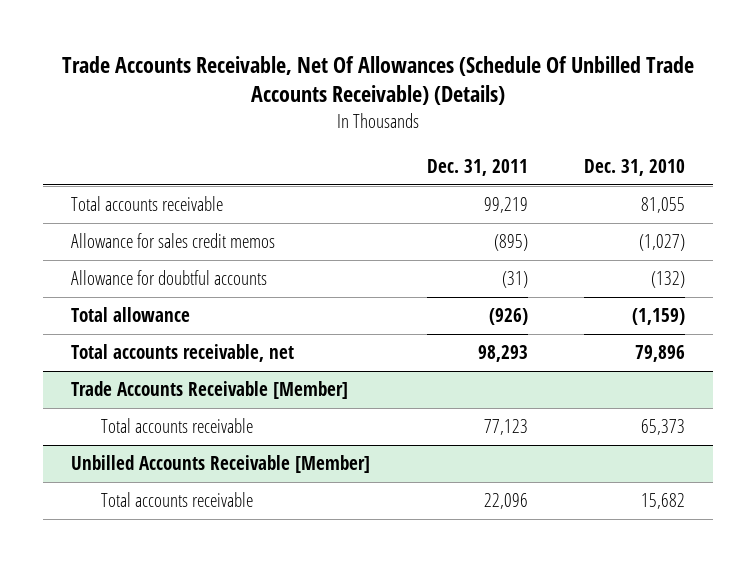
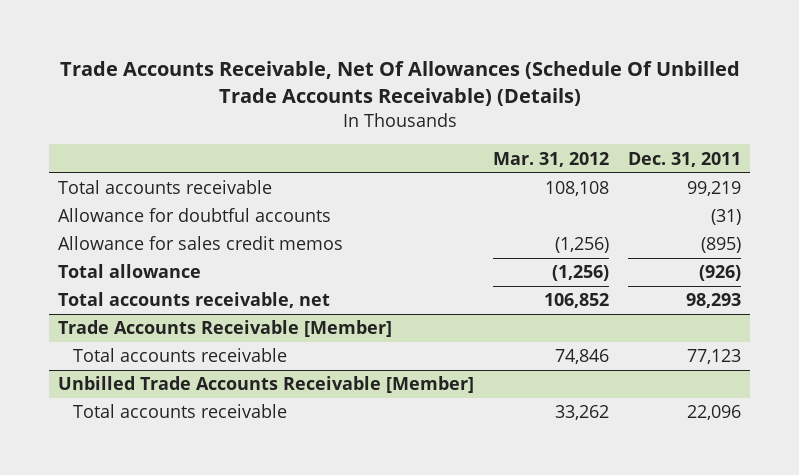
[584,158,686,176] Dec. 31, 2010 -> none
none -> [493,151,610,167] Mar. 31, 2012
[71,233,276,249] Allowance for sales credit memos -> [58,236,344,251] Allowance for sales credit memos
[71,455,371,474] Unbilled Accounts Receivable [Member] -> [58,376,475,394] Unbilled Trade Accounts Receivable [Member]

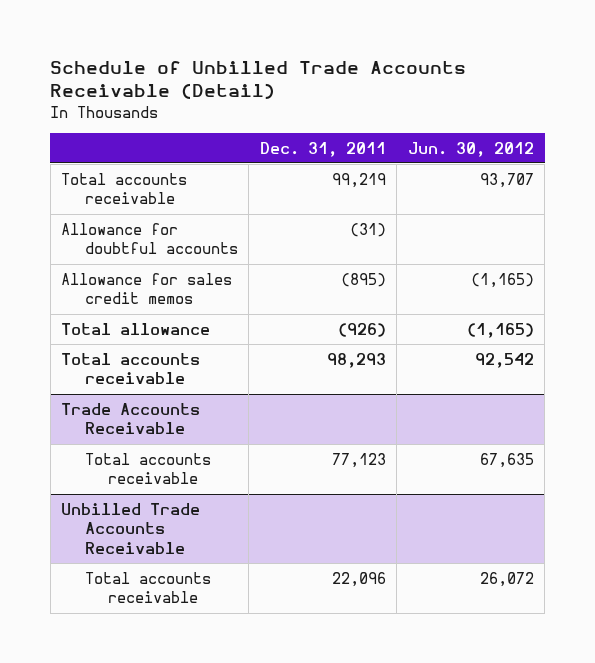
[59,61,740,107] Trade Accounts Receivable, Net Of Allowances (Schedule Of Unbilled Trade Accounts Receivable) (Details) -> [50,60,467,100] Schedule of Unbilled Trade Accounts Receivable (Detail)
[493,151,610,167] Mar. 31, 2012 -> none
none -> [407,141,534,157] Jun. 30, 2012
[58,292,331,309] Total accounts receivable, net -> [61,352,201,385] Total accounts receivable
[58,320,393,338] Trade Accounts Receivable [Member] -> [61,402,201,435] Trade Accounts Receivable
[58,376,475,394] Unbilled Trade Accounts Receivable [Member] -> [61,502,201,554] Unbilled Trade Accounts Receivable

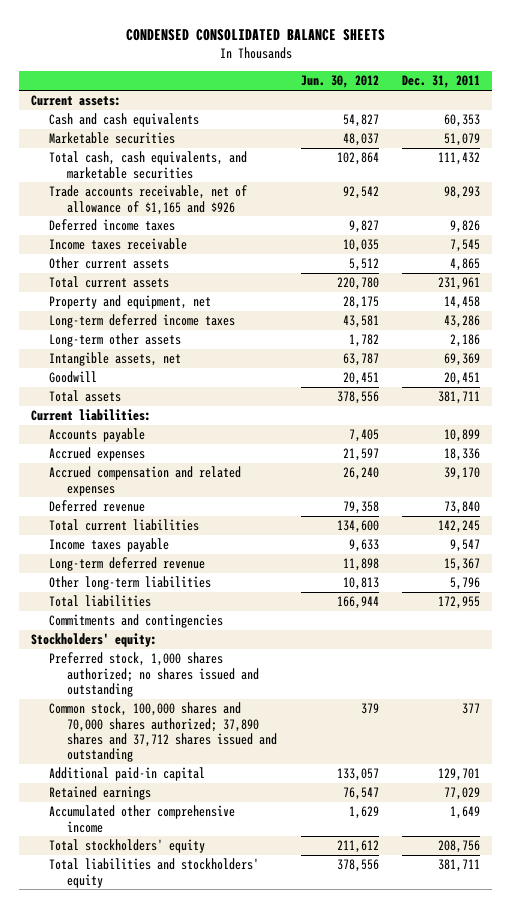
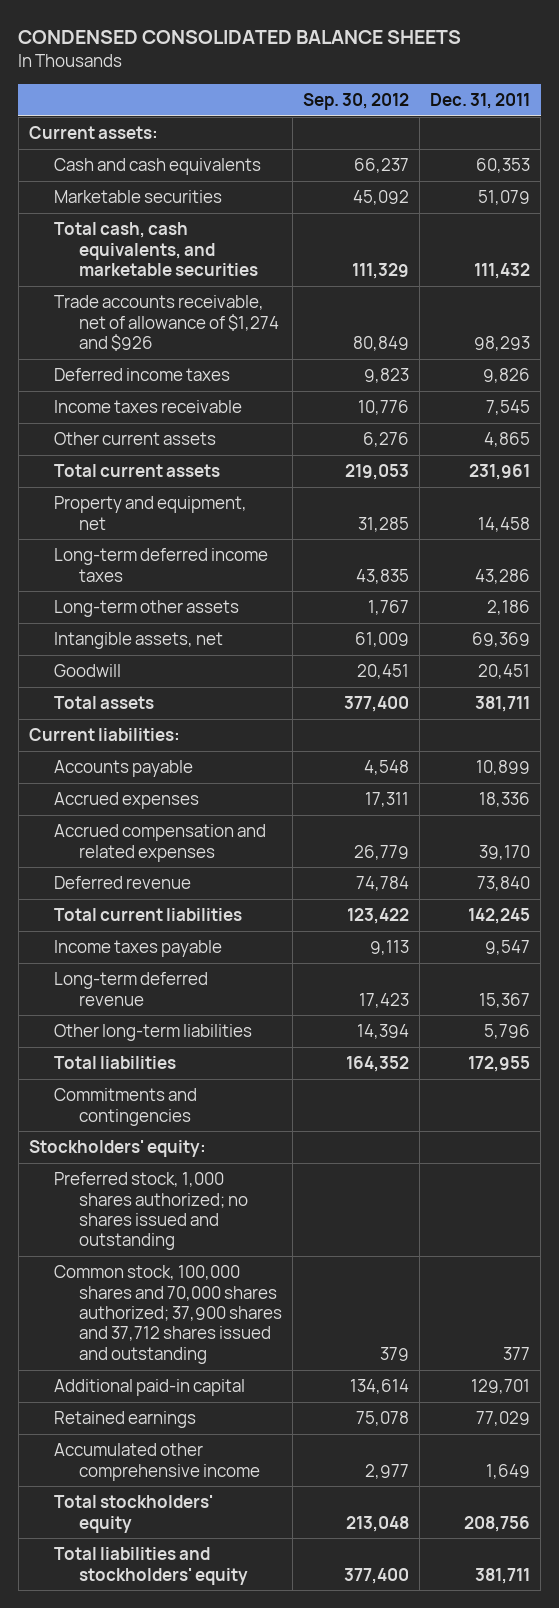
[300,75,379,89] Jun. 30, 2012 -> none
none -> [303,92,410,110] Sep. 30, 2012
[49,185,248,215] Trade accounts receivable, net of allowance of $1,165 and $926 -> [54,295,280,352] Trade accounts receivable, net of allowance of $1,274 and $926
[49,702,278,763] Common stock, 100,000 shares and 70,000 shares authorized; 37,890 shares and 37,712 shares issued and outstanding -> [54,1265,283,1364] Common stock, 100,000 shares and 70,000 shares authorized; 37,900 shares and 37,712 shares issued and outstanding

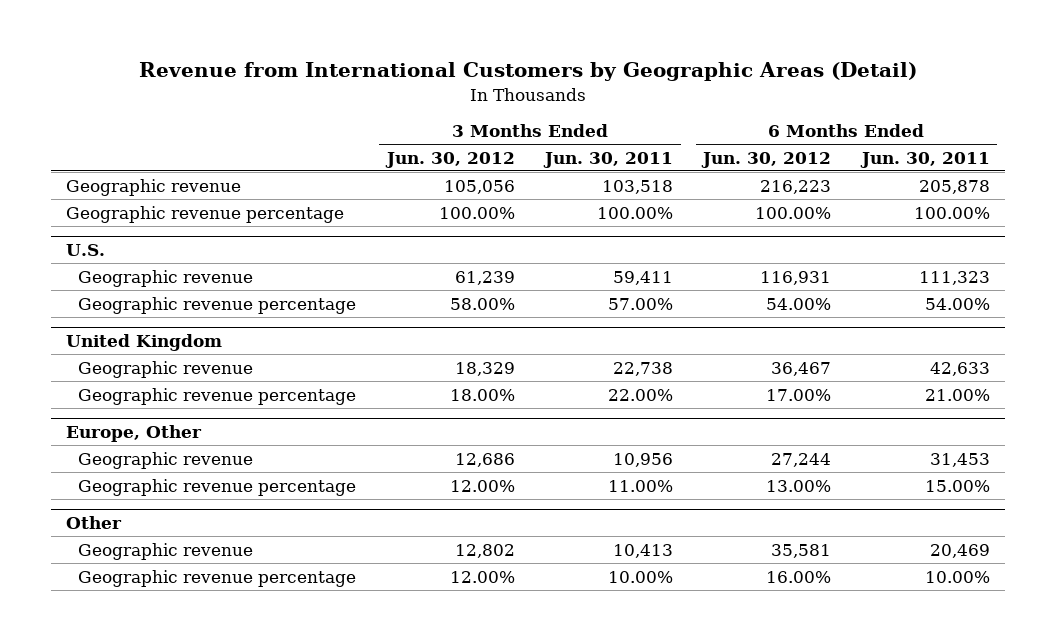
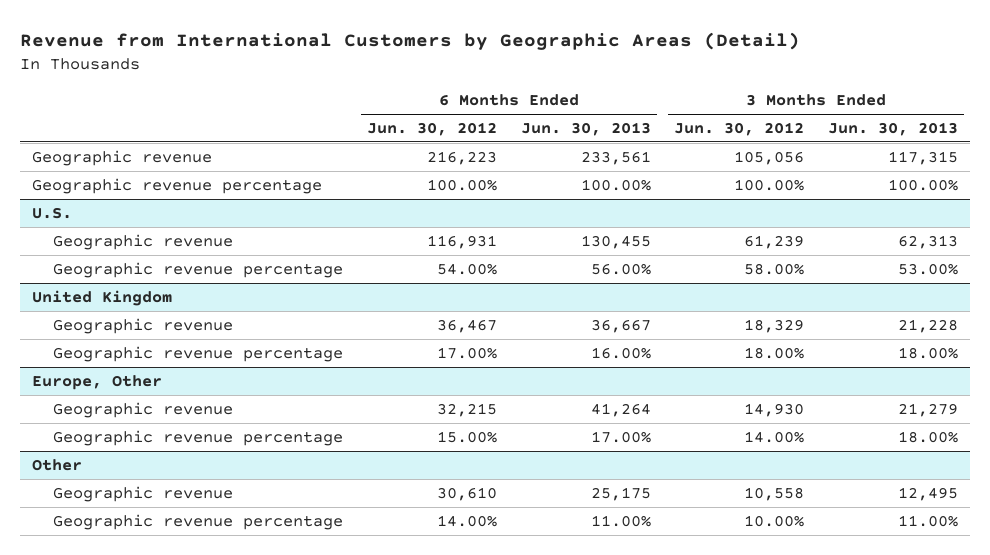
[542,151,673,168] Jun. 30, 2011 -> none
[859,151,990,168] Jun. 30, 2011 -> none
none -> [520,121,651,136] Jun. 30, 2013
none -> [828,121,959,136] Jun. 30, 2013
[454,452,515,467] 12,686 -> [744,402,805,417] 14,930
[771,452,832,467] 27,244 -> [436,402,497,417] 32,215
[449,479,515,492] 12.00% -> [744,430,805,443] 14.00%
[766,479,832,492] 13.00% -> [436,430,497,443] 15.00%
[454,543,515,558] 12,802 -> [744,486,805,501] 10,558
[771,543,832,558] 35,581 -> [436,486,497,501] 30,610
[449,570,515,583] 12.00% -> [744,514,805,527] 10.00%
[766,570,832,583] 16.00% -> [436,514,497,527] 14.00%

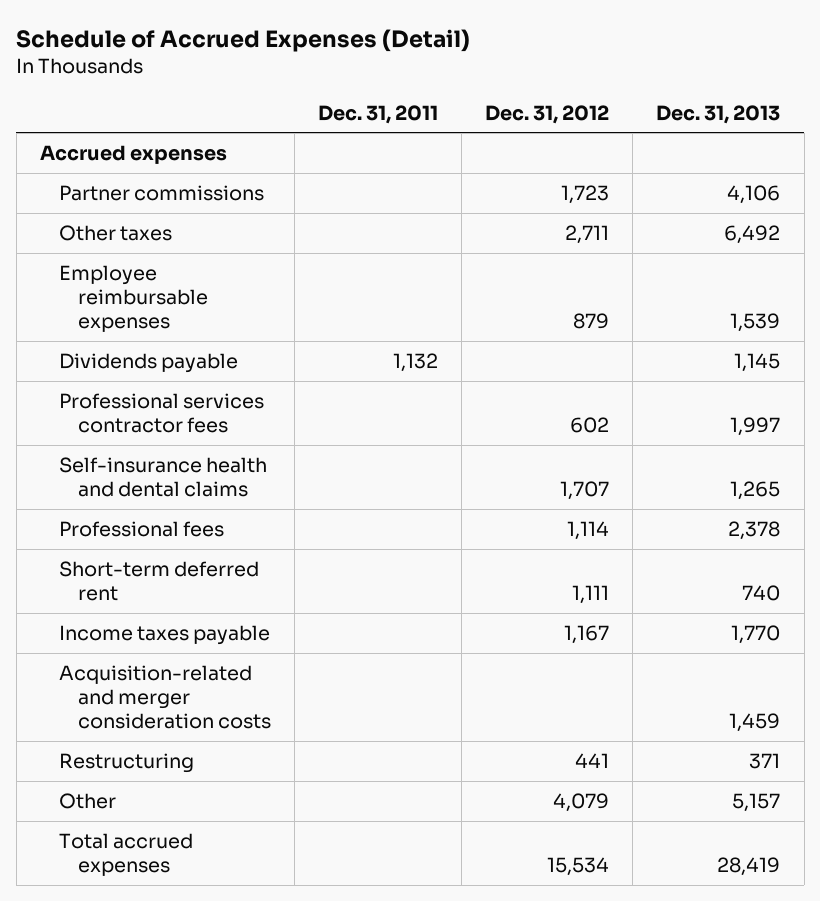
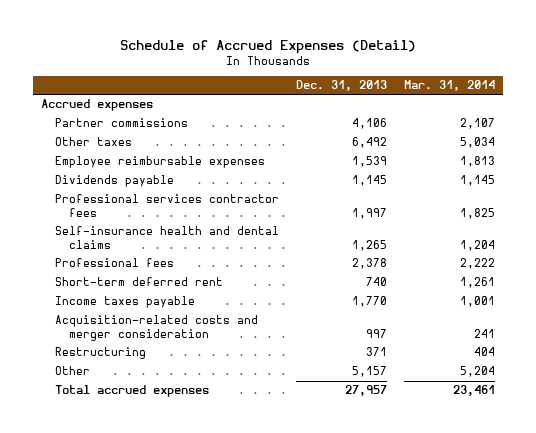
[318,104,439,124] Dec. 31, 2011 -> none
[485,104,610,124] Dec. 31, 2012 -> none
none -> [403,80,495,92] Mar. 31, 2014
[58,664,271,730] Acquisition-related and merger consideration costs -> [55,315,259,342] Acquisition-related costs and merger consideration
[729,713,781,733] 1,459 -> [365,329,387,339] 997
[717,857,781,877] 28,419 -> [344,385,387,397] 27,957

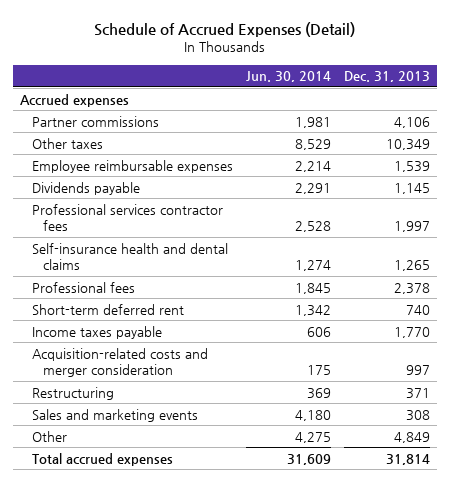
[403,80,495,92] Mar. 31, 2014 -> none
none -> [246,71,332,83] Jun. 30, 2014
[351,137,387,149] 6,492 -> [386,138,431,150] 10,349
none -> [31,408,198,422] Sales and marketing events
[351,366,387,378] 5,157 -> [394,431,431,443] 4,849
[344,385,387,397] 27,957 -> [386,453,431,465] 31,814

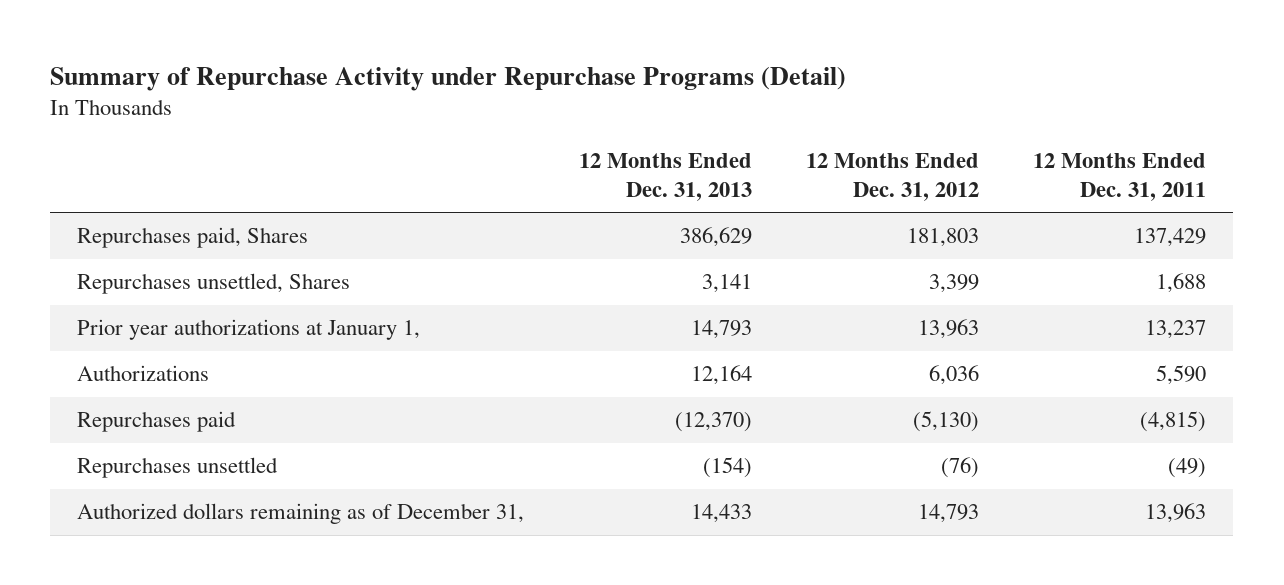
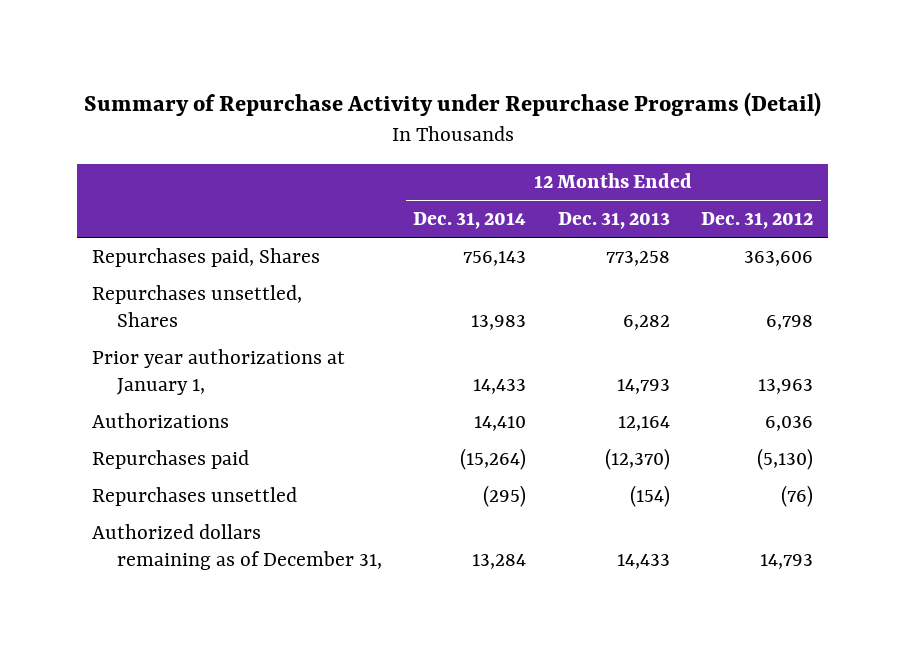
[1033,153,1207,201] 12 Months Ended Dec. 31, 2011 -> none
none -> [413,212,527,230] Dec. 31, 2014
[679,227,752,248] 386,629 -> [605,250,670,266] 773,258
[907,228,980,248] 181,803 -> [743,250,813,266] 363,606
[701,274,752,294] 3,141 -> [622,315,670,331] 6,282
[929,274,980,294] 3,399 -> [765,315,813,331] 6,798

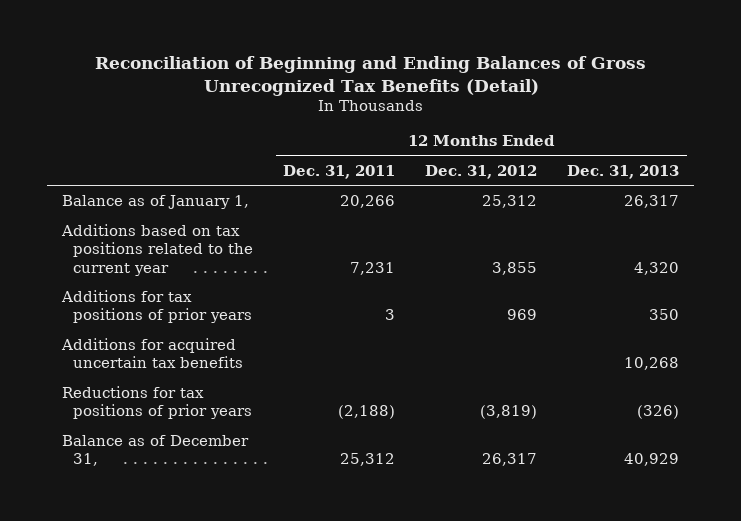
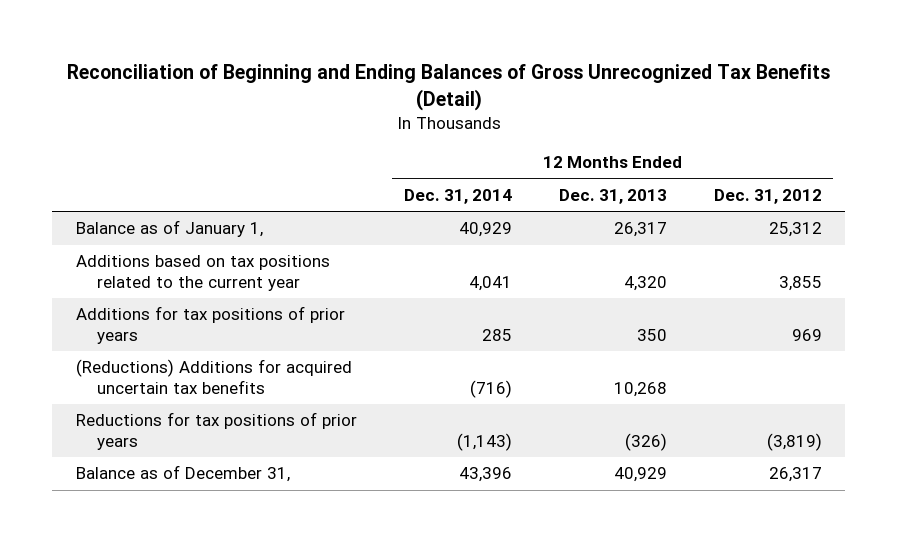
[283,164,396,179] Dec. 31, 2011 -> none
none -> [403,189,512,205] Dec. 31, 2014
[60,338,244,369] Additions for acquired uncertain tax benefits -> [75,359,352,394] (Reductions) Additions for acquired uncertain tax benefits

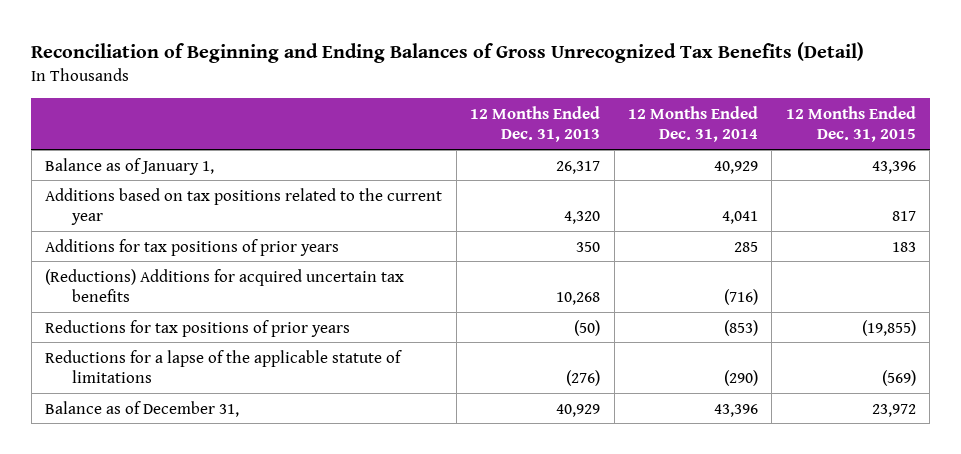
[713,189,822,205] Dec. 31, 2012 -> none
none -> [785,105,916,143] 12 Months Ended Dec. 31, 2015
[456,432,512,451] (1,143) -> [724,319,759,336] (853)
[624,432,667,451] (326) -> [574,319,601,336] (50)
none -> [45,349,403,384] Reductions for a lapse of the applicable statute of limitations

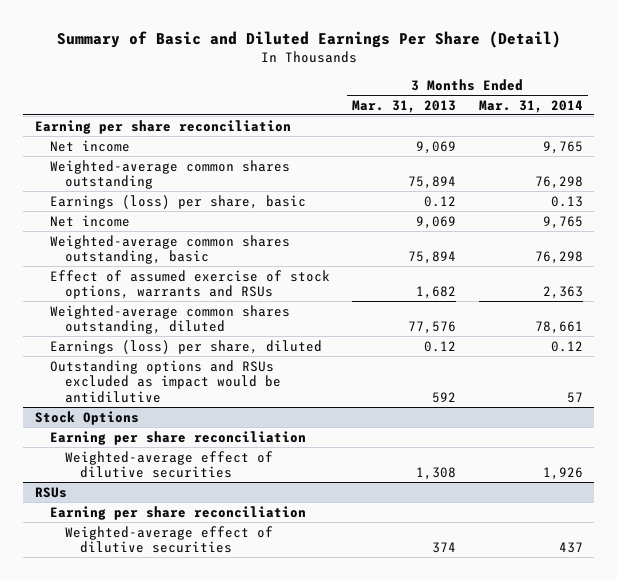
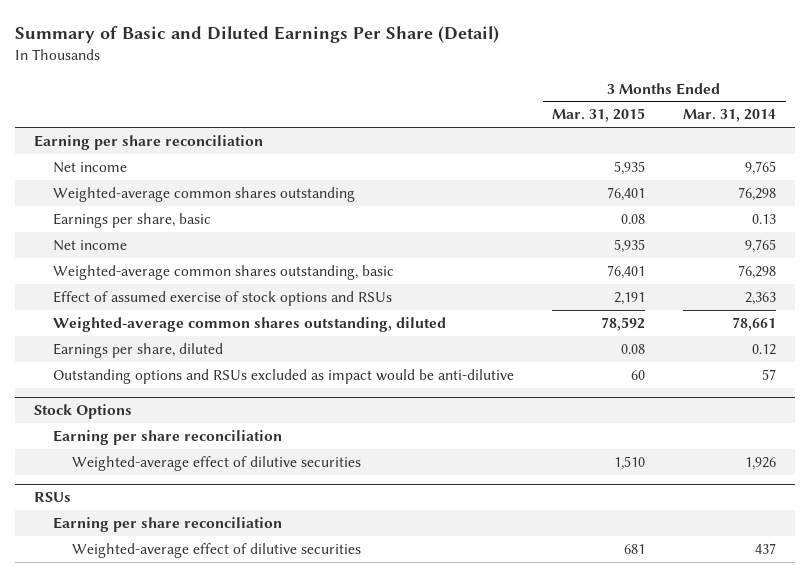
[352,99,457,113] Mar. 31, 2013 -> none
none -> [552,108,646,123] Mar. 31, 2015
[49,194,306,209] Earnings (loss) per share, basic -> [53,212,212,228] Earnings per share, basic
[49,269,330,300] Effect of assumed exercise of stock options, warrants and RSUs -> [53,290,393,306] Effect of assumed exercise of stock options and RSUs
[49,339,322,354] Earnings (loss) per share, diluted -> [53,342,224,358] Earnings per share, diluted
[49,359,281,403] Outstanding options and RSUs excluded as impact would be antidilutive -> [53,368,515,384] Outstanding options and RSUs excluded as impact would be anti-dilutive

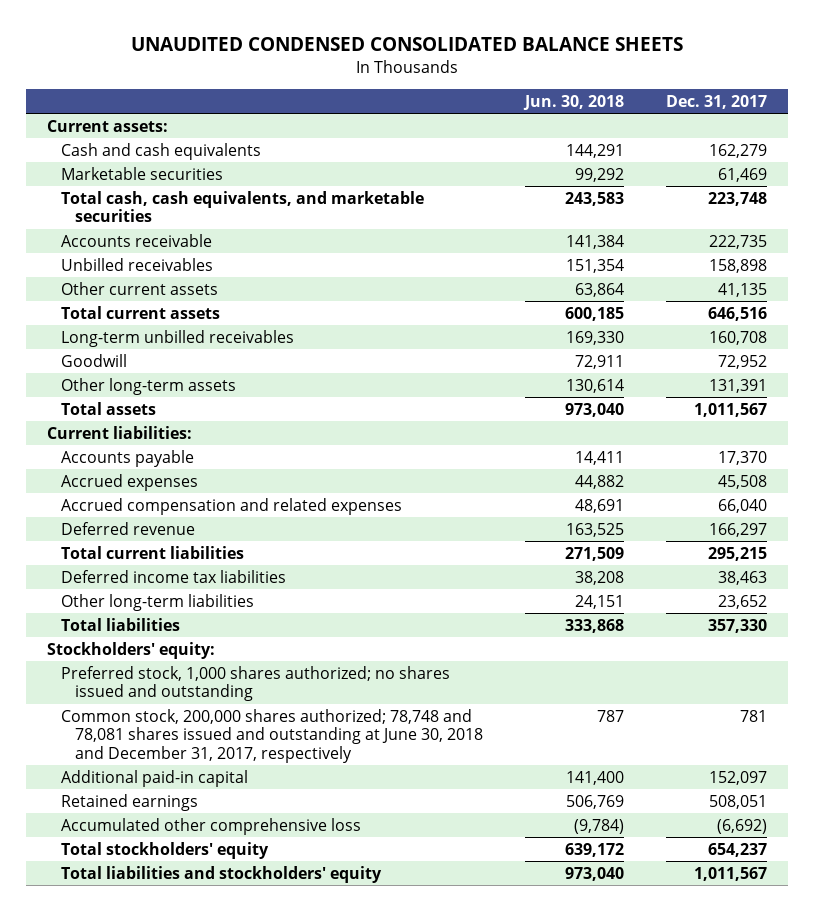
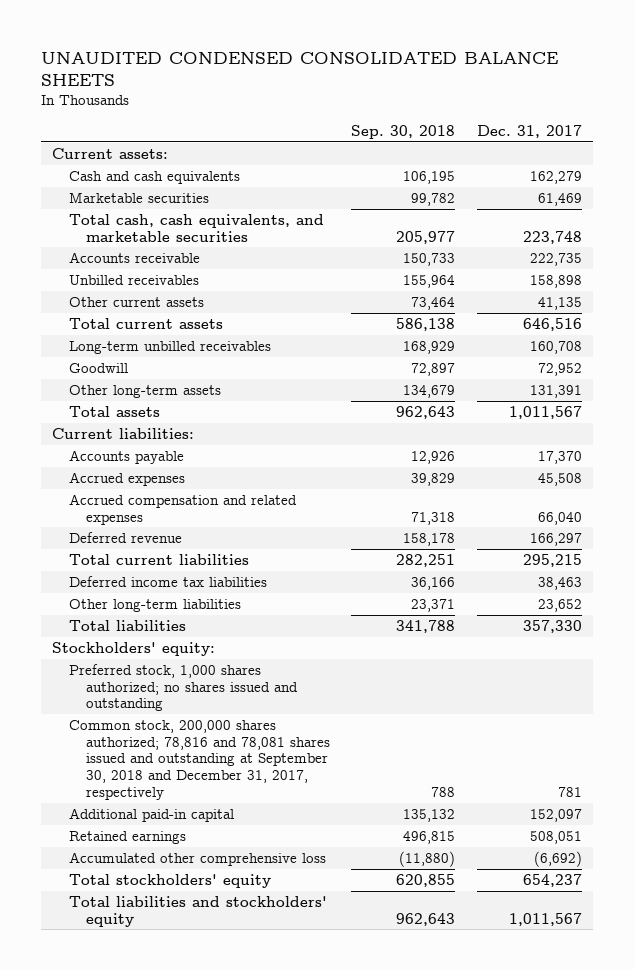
[523,95,625,111] Jun. 30, 2018 -> none
none -> [351,124,456,139] Sep. 30, 2018
[61,708,484,764] Common stock, 200,000 shares authorized; 78,748 and 78,081 shares issued and outstanding at June 30, 2018 and December 31, 2017, respectively -> [68,719,330,800] Common stock, 200,000 shares authorized; 78,816 and 78,081 shares issued and outstanding at September 30, 2018 and December 31, 2017, respectively

